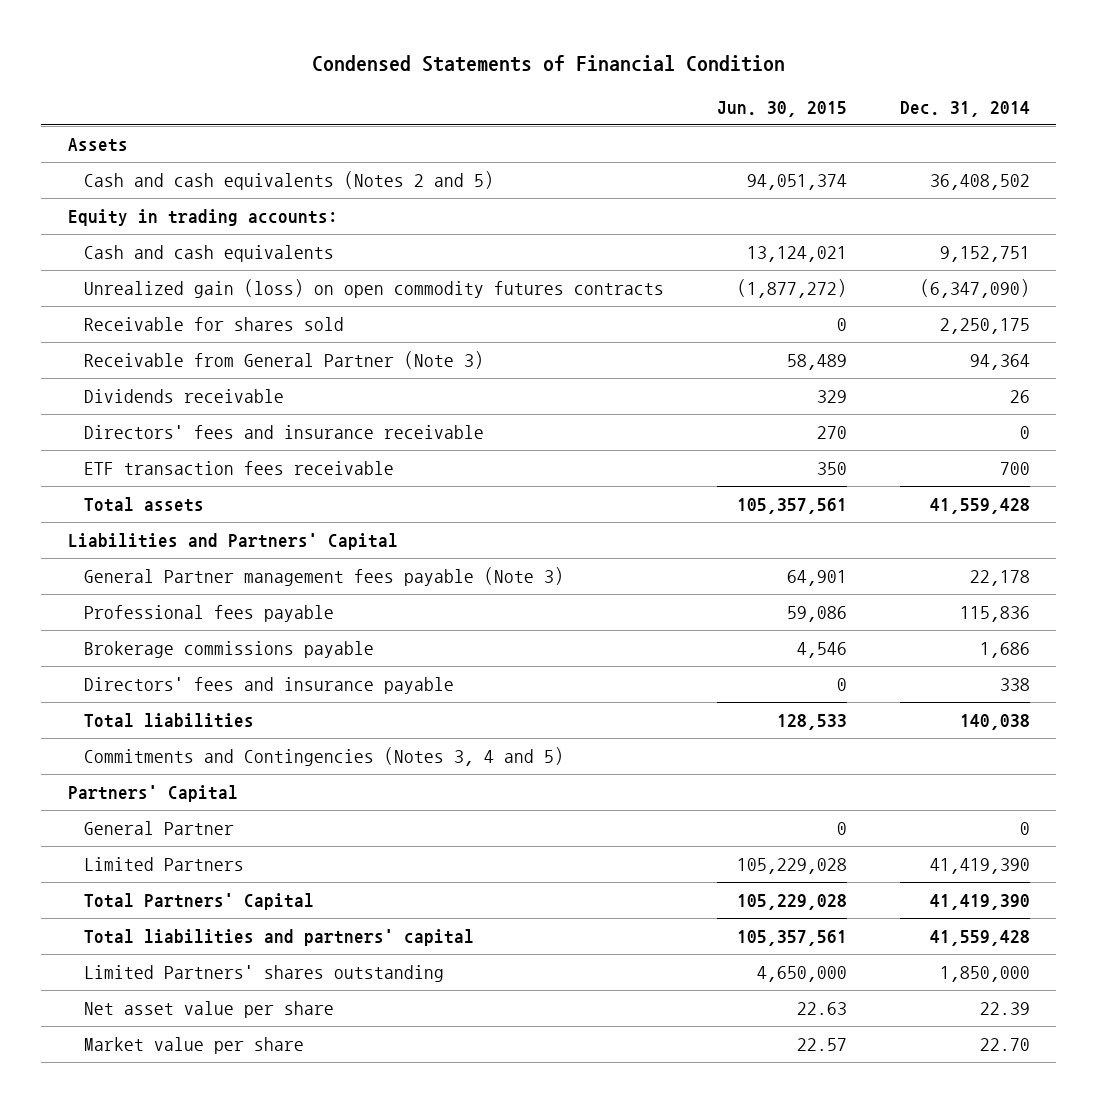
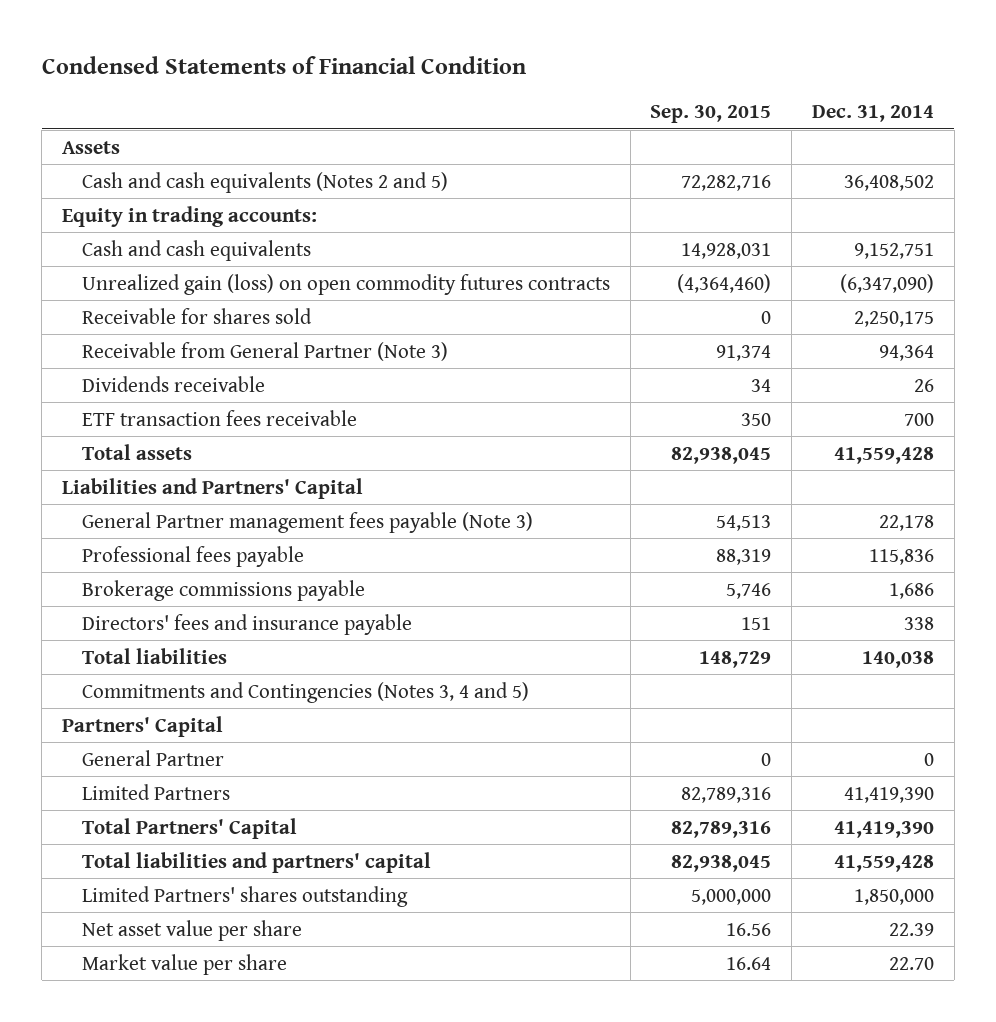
[716,100,847,117] Jun. 30, 2015 -> none
none -> [650,104,772,123] Sep. 30, 2015
[83,424,484,439] Directors' fees and insurance receivable -> none

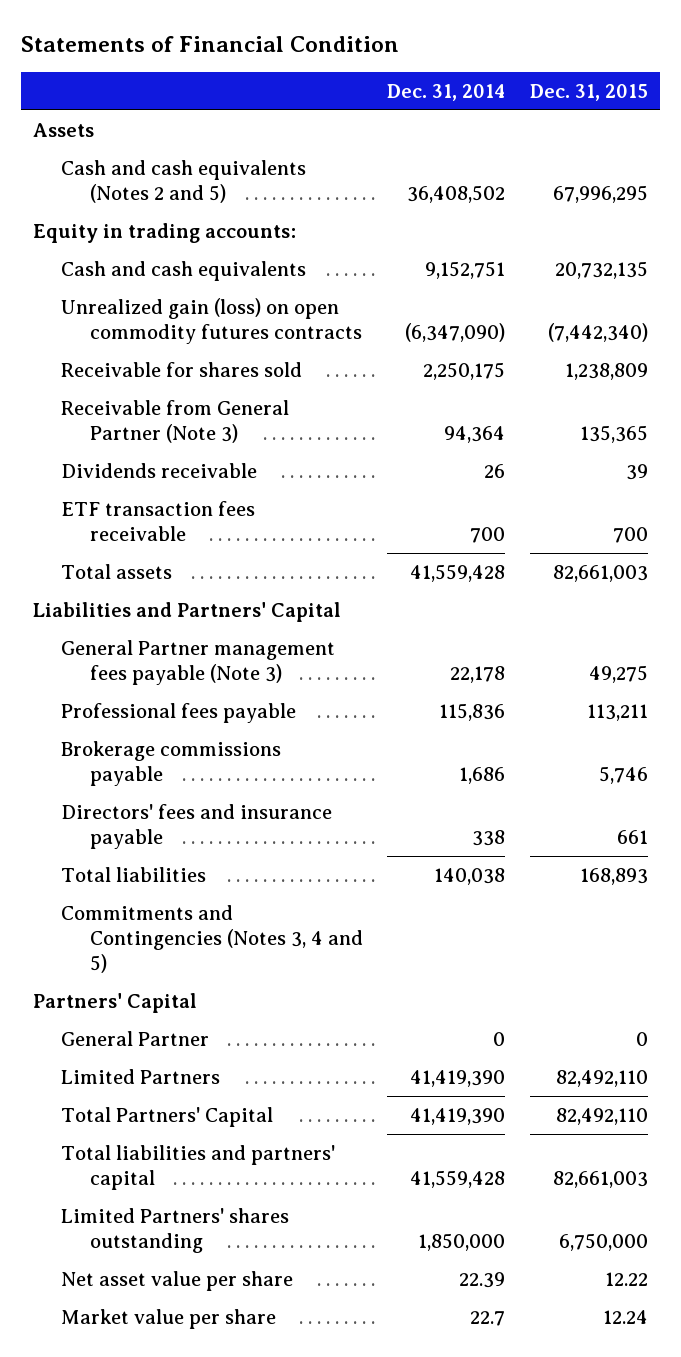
[41,55,526,74] Condensed Statements of Financial Condition -> [20,35,399,52] Statements of Financial Condition
[650,104,772,123] Sep. 30, 2015 -> none
none -> [529,83,648,101] Dec. 31, 2015
[888,956,934,970] 22.70 -> [470,1310,506,1326] 22.7

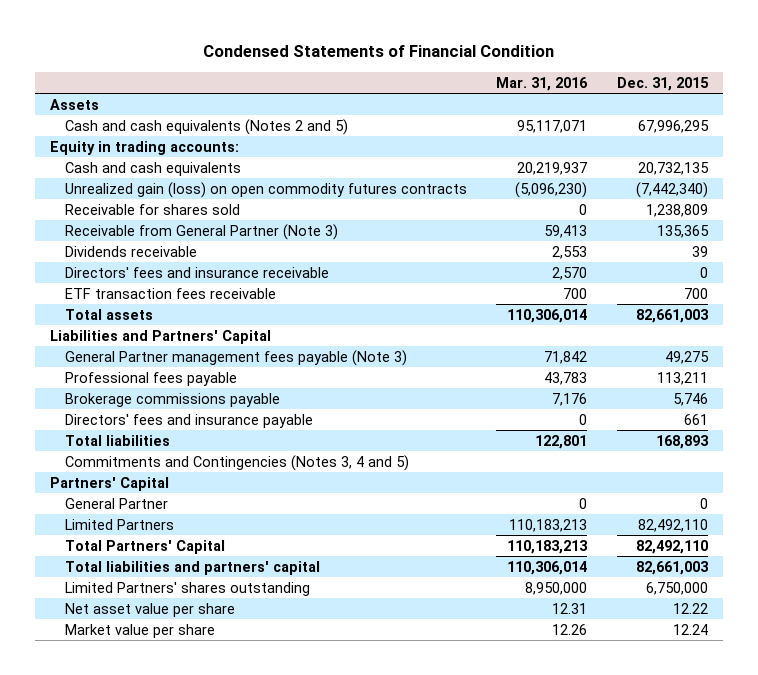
[20,35,399,52] Statements of Financial Condition -> [202,45,554,58] Condensed Statements of Financial Condition
[387,83,506,101] Dec. 31, 2014 -> none
none -> [496,76,589,91] Mar. 31, 2016
none -> [64,266,329,278] Directors' fees and insurance receivable

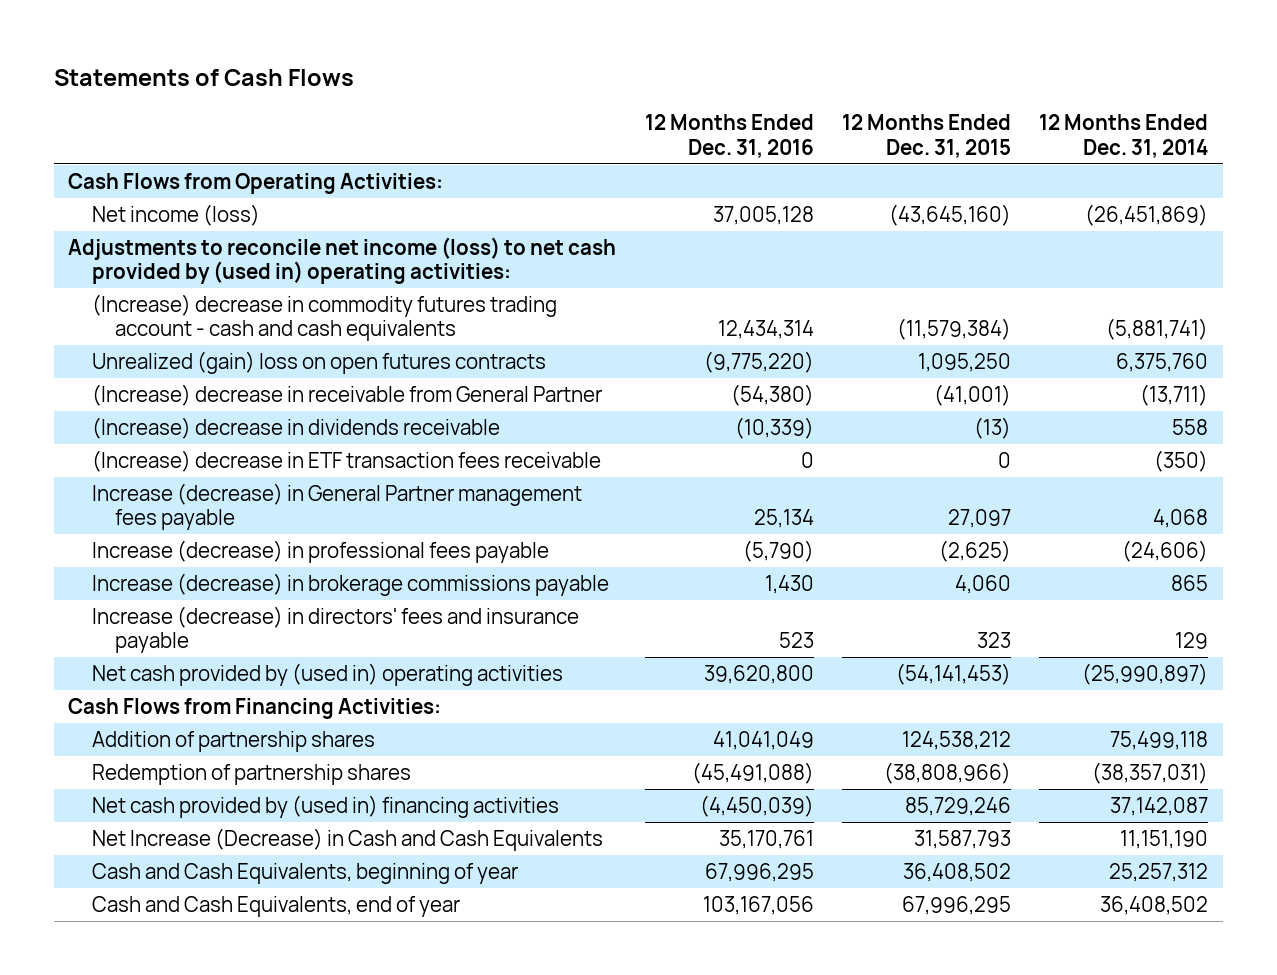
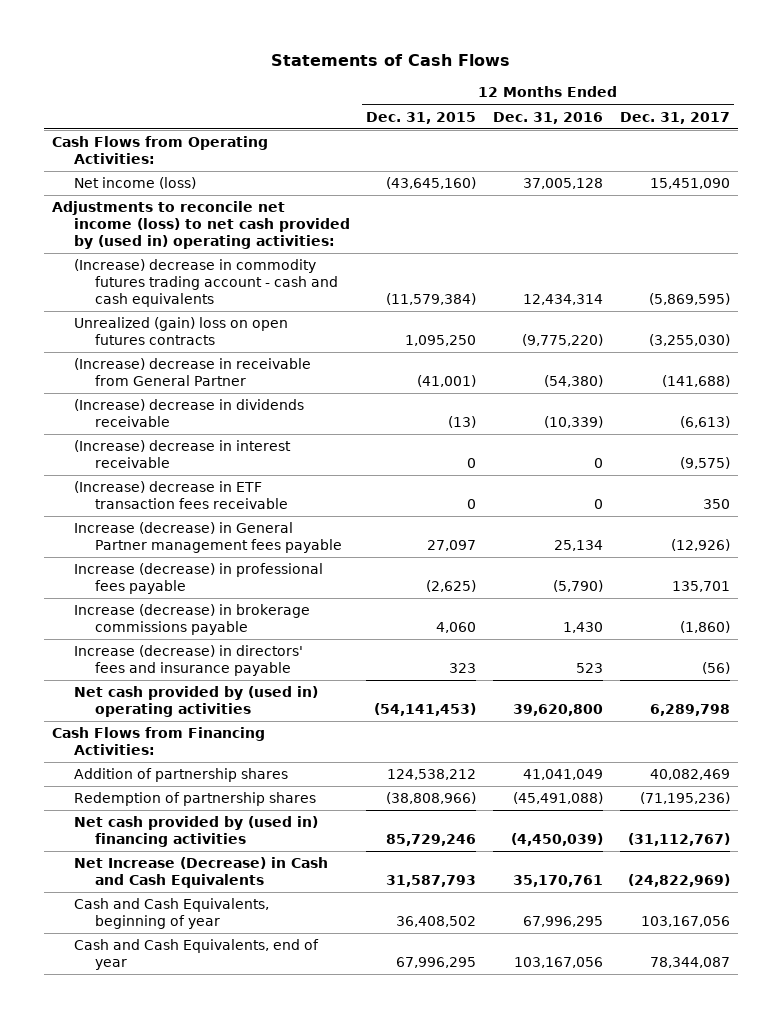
[1039,114,1209,158] 12 Months Ended Dec. 31, 2014 -> none
none -> [619,111,730,124] Dec. 31, 2017
none -> [73,440,291,469] (Increase) decrease in interest receivable

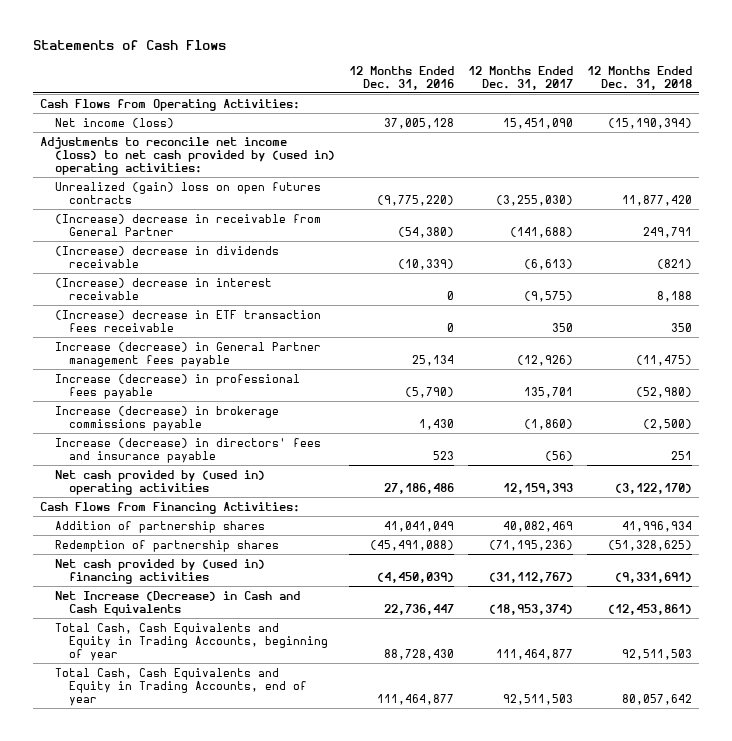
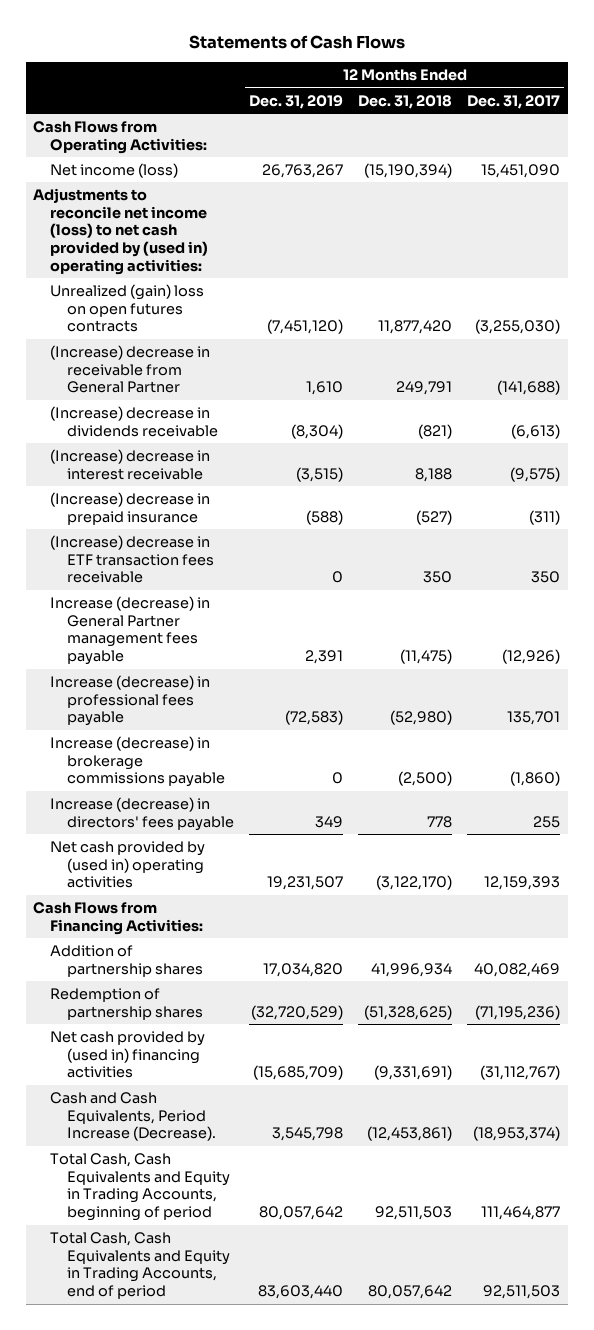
[348,65,454,90] 12 Months Ended Dec. 31, 2016 -> none
none -> [249,94,344,109] Dec. 31, 2019
none -> [50,491,211,525] (Increase) decrease in prepaid insurance
[54,437,321,463] Increase (decrease) in directors' fees and insurance payable -> [50,796,235,831] Increase (decrease) in directors' fees payable
[544,450,573,461] (56) -> [533,815,561,828] 255
[670,450,692,460] 251 -> [427,815,453,828] 778
[54,590,300,616] Net Increase (Decrease) in Cash and Cash Equivalents -> [50,1091,217,1142] Cash and Cash Equivalents, Period Increase (Decrease).
[54,622,329,661] Total Cash, Cash Equivalents and Equity in Trading Accounts, beginning of year -> [50,1152,231,1222] Total Cash, Cash Equivalents and Equity in Trading Accounts, beginning of period
[54,667,308,706] Total Cash, Cash Equivalents and Equity in Trading Accounts, end of year -> [50,1231,231,1300] Total Cash, Cash Equivalents and Equity in Trading Accounts, end of period

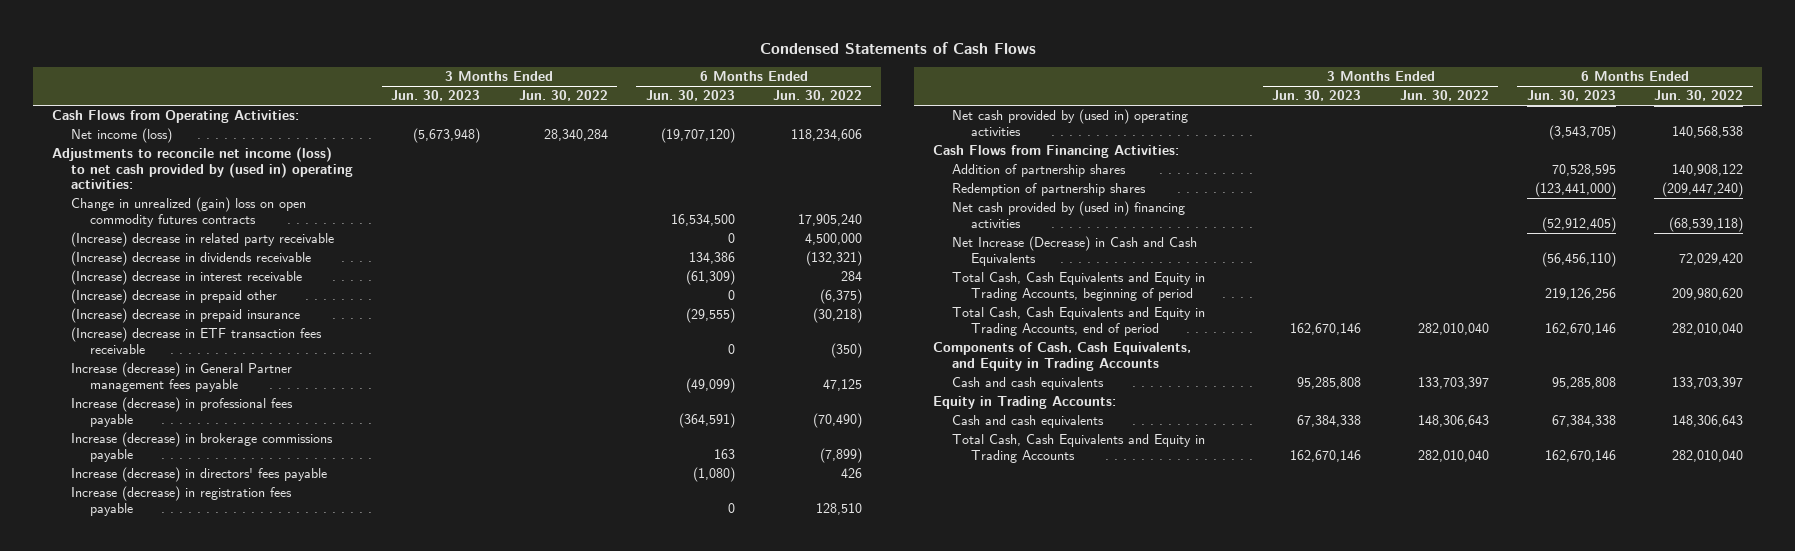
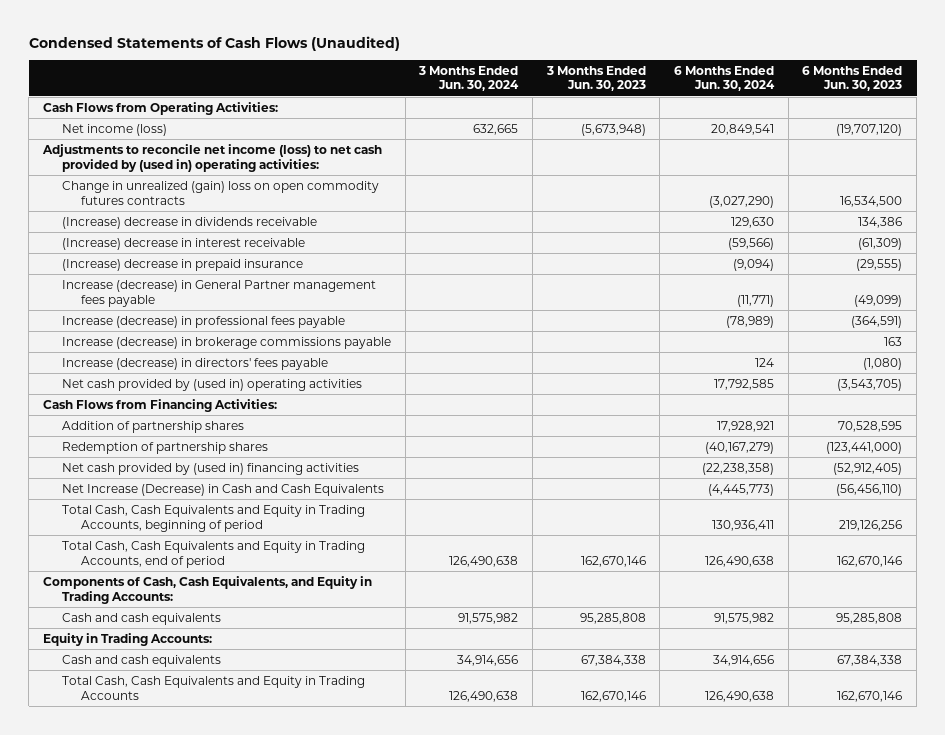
[759,41,1036,54] Condensed Statements of Cash Flows -> [28,35,400,51] Condensed Statements of Cash Flows (Unaudited)
[518,90,608,102] Jun. 30, 2022 -> none
[772,90,862,102] Jun. 30, 2022 -> none
none -> [418,65,520,92] 3 Months Ended Jun. 30, 2024
none -> [674,65,776,92] 6 Months Ended Jun. 30, 2024
[71,232,335,248] (Increase) decrease in related party receivable -> none
[71,289,278,305] (Increase) decrease in prepaid other -> none
[71,327,323,354] (Increase) decrease in ETF transaction fees receivable -> none
[71,486,293,516] Increase (decrease) in registration fees payable -> none
[933,342,1192,371] Components of Cash, Cash Equivalents, and Equity in Trading Accounts -> [43,575,373,604] Components of Cash, Cash Equivalents, and Equity in Trading Accounts:

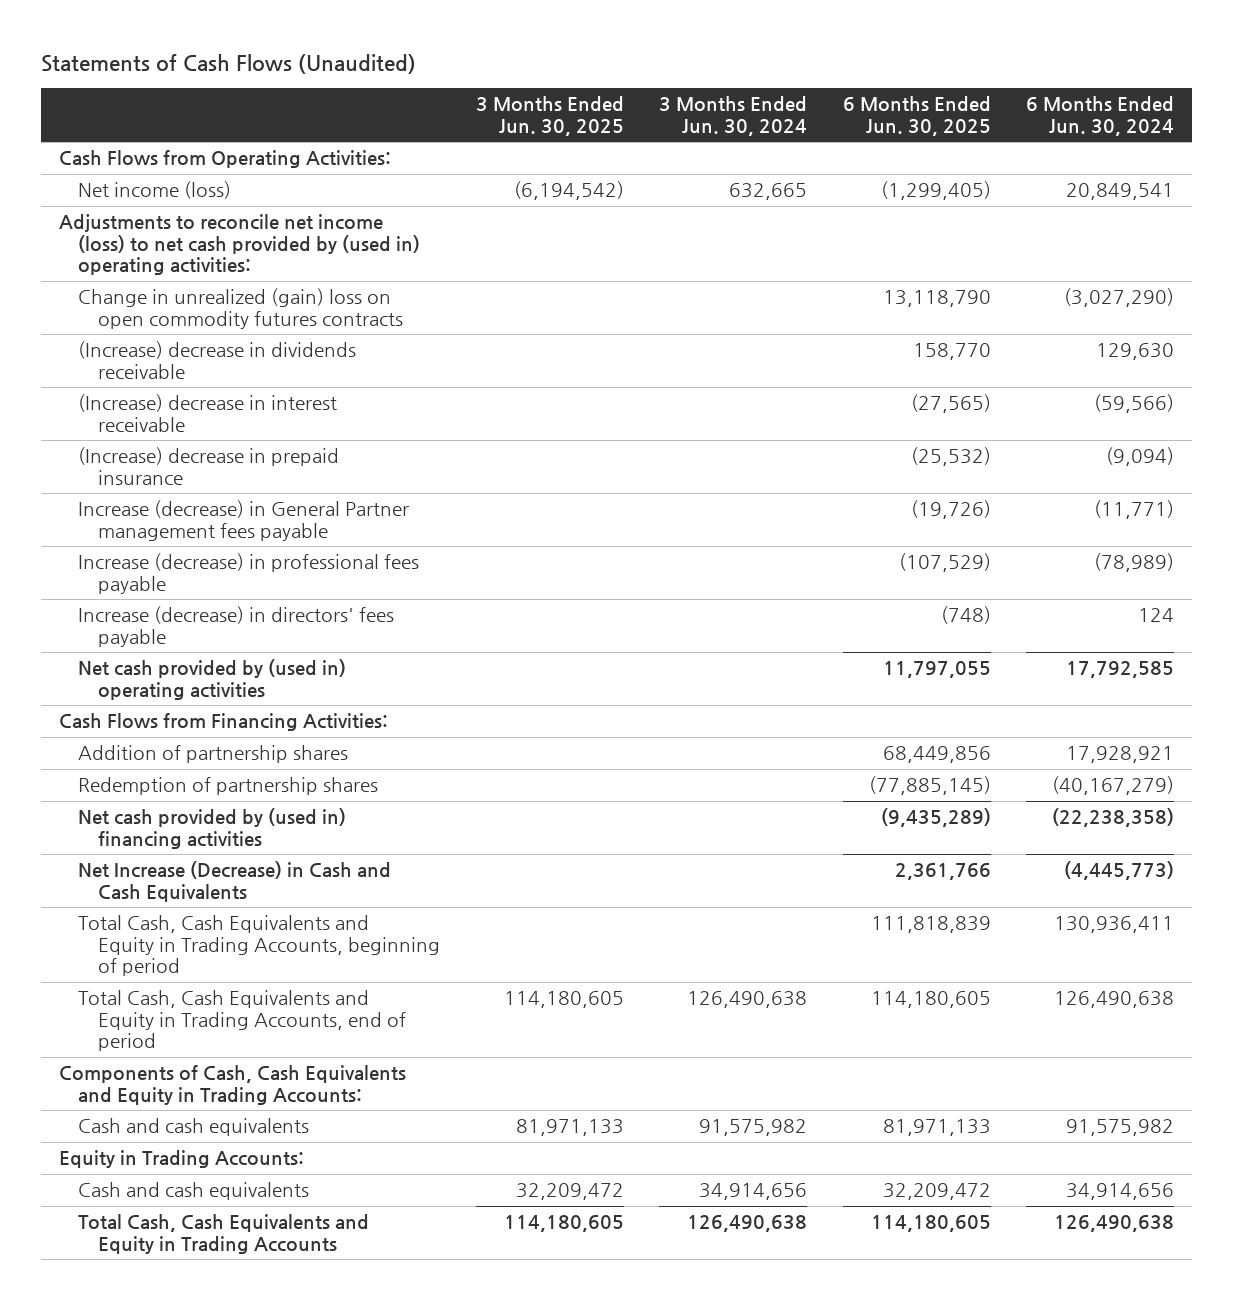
[28,35,400,51] Condensed Statements of Cash Flows (Unaudited) -> [40,53,416,74] Statements of Cash Flows (Unaudited)
[545,65,646,92] 3 Months Ended Jun. 30, 2023 -> none
[802,65,903,92] 6 Months Ended Jun. 30, 2023 -> none
none -> [475,96,624,136] 3 Months Ended Jun. 30, 2025
none -> [842,96,991,136] 6 Months Ended Jun. 30, 2025
[62,336,392,349] Increase (decrease) in brokerage commissions payable -> none
[43,575,373,604] Components of Cash, Cash Equivalents, and Equity in Trading Accounts: -> [58,1065,406,1105] Components of Cash, Cash Equivalents and Equity in Trading Accounts:

